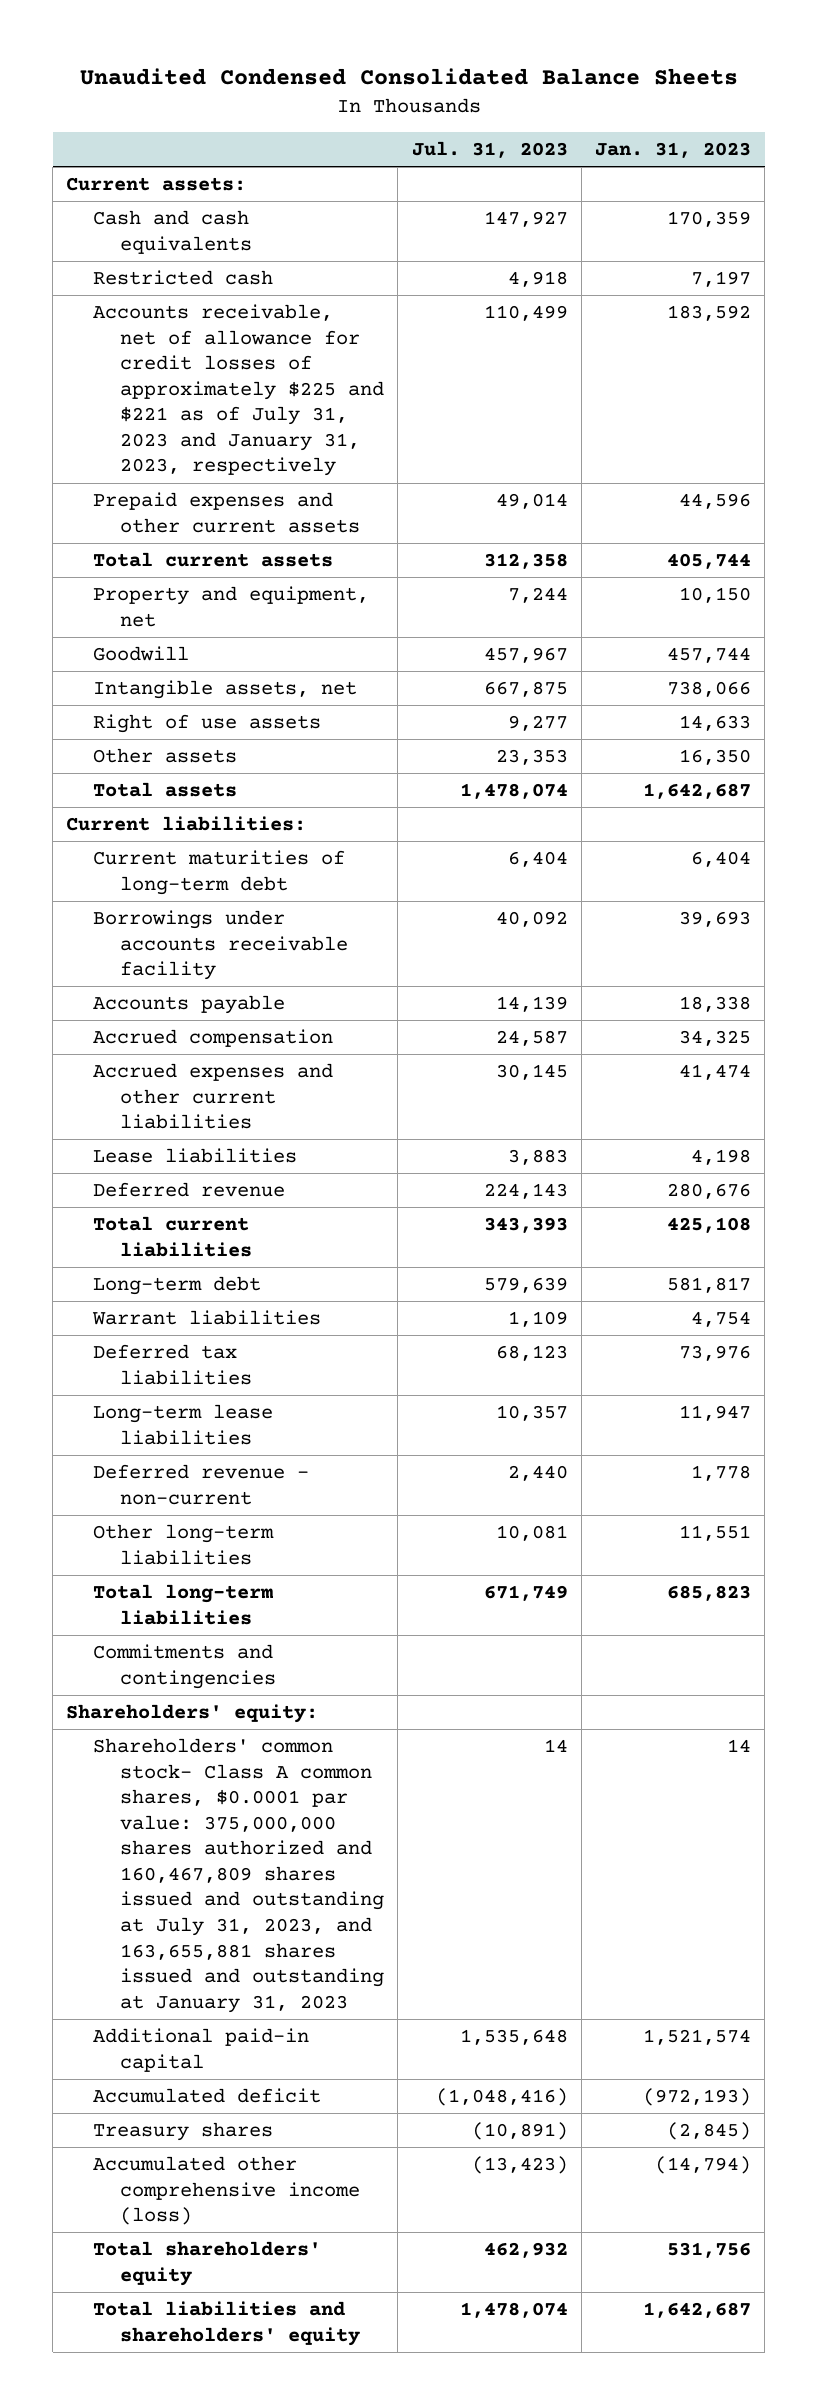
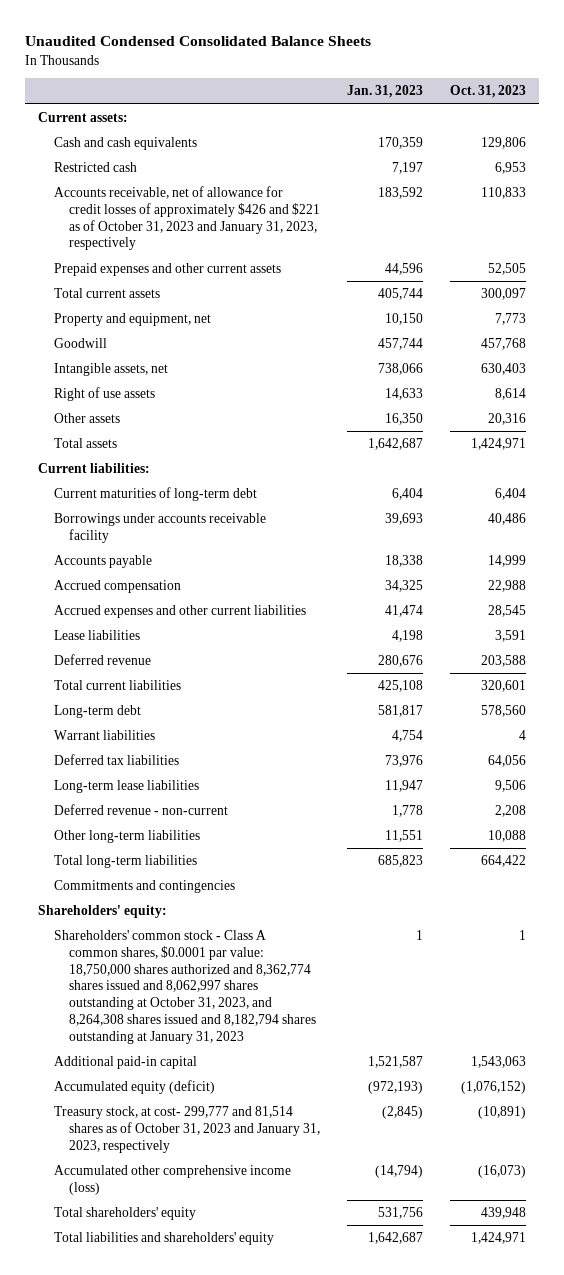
[411,140,568,158] Jul. 31, 2023 -> none
none -> [449,85,526,99] Oct. 31, 2023
[93,304,385,477] Accounts receivable, net of allowance for credit losses of approximately $225 and $221 as of July 31, 2023 and January 31, 2023, respectively -> [53,186,321,251] Accounts receivable, net of allowance for credit losses of approximately $426 and $221 as of October 31, 2023 and January 31, 2023, respectively
[93,1738,385,2013] Shareholders' common stock- Class A common shares, $0.0001 par value: 375,000,000 shares authorized and 160,467,809 shares issued and outstanding at July 31, 2023, and 163,655,881 shares issued and outstanding at January 31, 2023 -> [53,930,317,1044] Shareholders' common stock - Class A common shares, $0.0001 par value: 18,750,000 shares authorized and 8,362,774 shares issued and 8,062,997 shares outstanding at October 31, 2023, and 8,264,308 shares issued and 8,182,794 shares outstanding at January 31, 2023
[726,1739,751,1753] 14 -> [415,930,423,941] 1
[642,2029,751,2046] 1,521,574 -> [367,1056,423,1069] 1,521,587
[93,2088,322,2104] Accumulated deficit -> [53,1080,215,1095] Accumulated equity (deficit)
[93,2122,274,2142] Treasury shares -> [53,1106,321,1153] Treasury stock, at cost- 299,777 and 81,514 shares as of October 31, 2023 and January 31, 2023, respectively

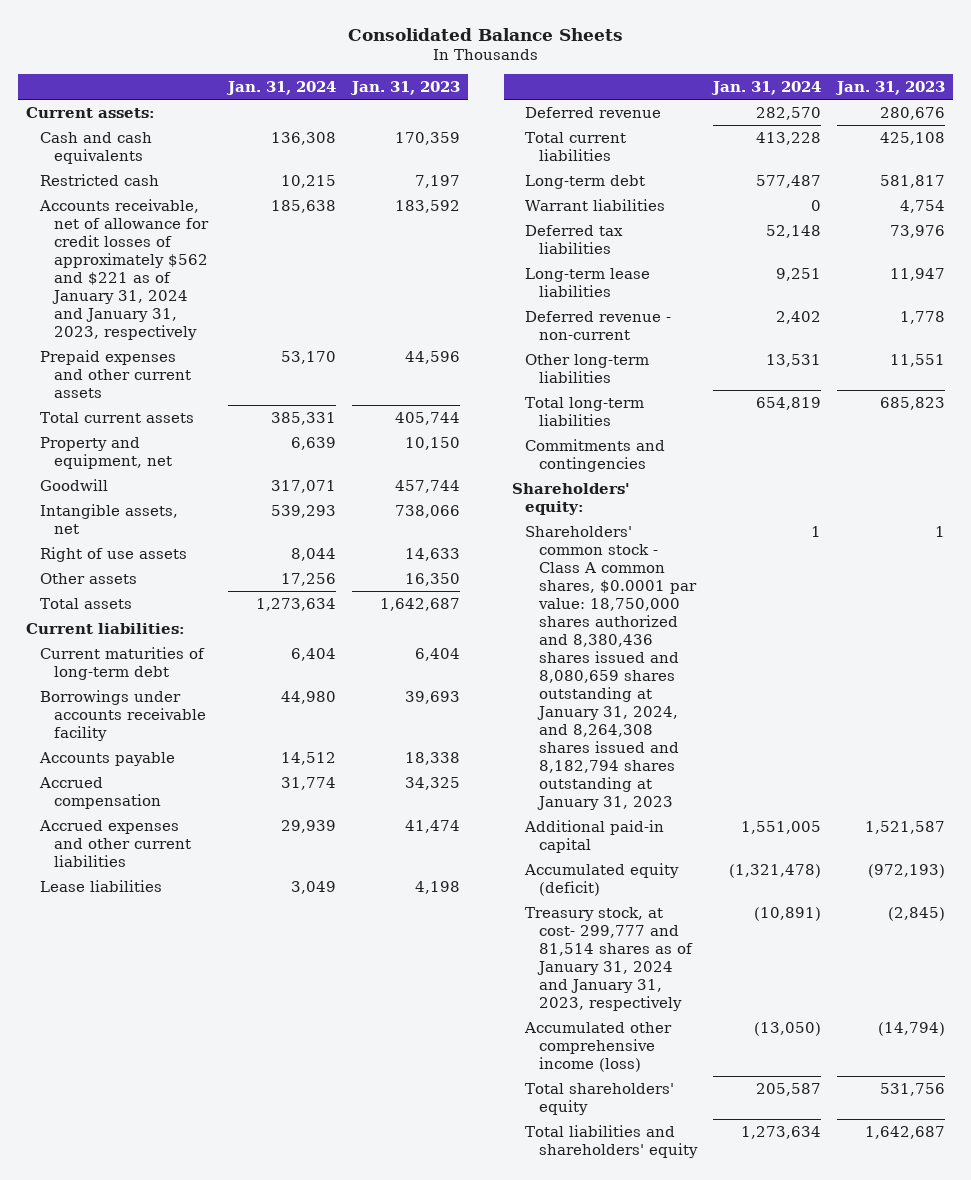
[24,36,371,47] Unaudited Condensed Consolidated Balance Sheets -> [347,27,623,41] Consolidated Balance Sheets
[449,85,526,99] Oct. 31, 2023 -> none
none -> [225,81,336,96] Jan. 31, 2024
[53,186,321,251] Accounts receivable, net of allowance for credit losses of approximately $426 and $221 as of October 31, 2023 and January 31, 2023, respectively -> [39,198,209,340] Accounts receivable, net of allowance for credit losses of approximately $562 and $221 as of January 31, 2024 and January 31, 2023, respectively
[53,930,317,1044] Shareholders' common stock - Class A common shares, $0.0001 par value: 18,750,000 shares authorized and 8,362,774 shares issued and 8,062,997 shares outstanding at October 31, 2023, and 8,264,308 shares issued and 8,182,794 shares outstanding at January 31, 2023 -> [525,525,698,810] Shareholders' common stock - Class A common shares, $0.0001 par value: 18,750,000 shares authorized and 8,380,436 shares issued and 8,080,659 shares outstanding at January 31, 2024, and 8,264,308 shares issued and 8,182,794 shares outstanding at January 31, 2023
[53,1106,321,1153] Treasury stock, at cost- 299,777 and 81,514 shares as of October 31, 2023 and January 31, 2023, respectively -> [525,906,694,1011] Treasury stock, at cost- 299,777 and 81,514 shares as of January 31, 2024 and January 31, 2023, respectively

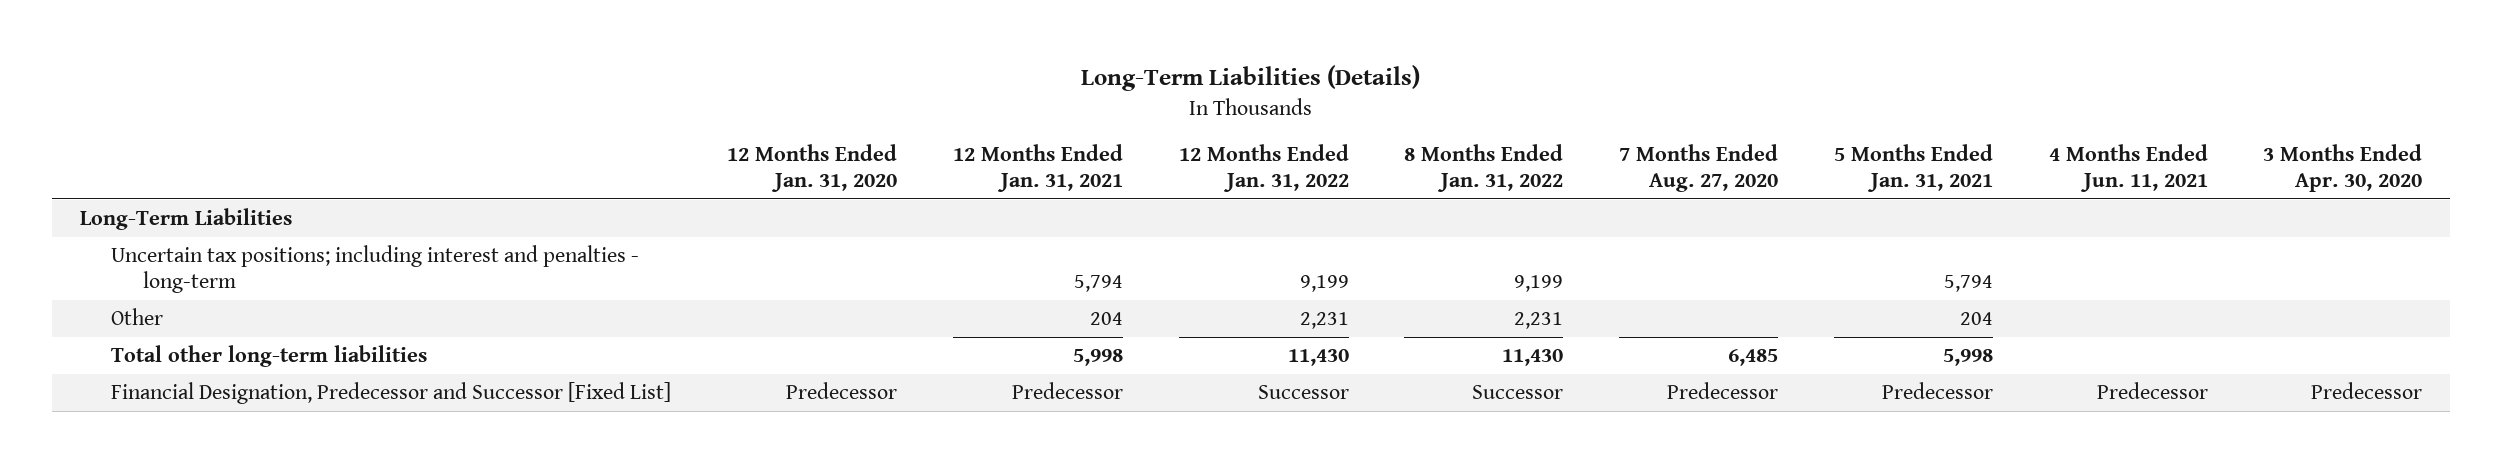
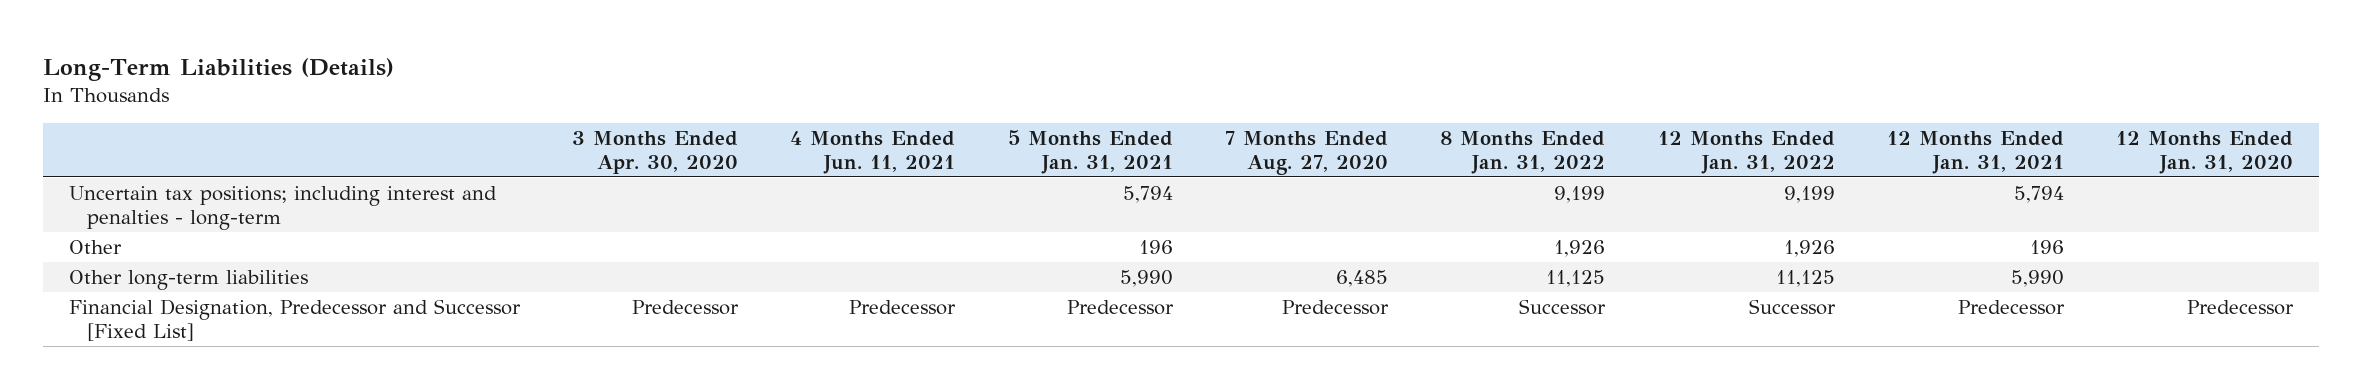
[79,208,292,231] Long-Term Liabilities -> none
[1089,312,1123,326] 204 -> [2029,239,2064,254] 196
[1299,312,1349,330] 2,231 -> [1783,239,1835,257] 1,926
[1514,312,1564,330] 2,231 -> [1554,239,1606,257] 1,926
[1959,312,1993,326] 204 -> [1138,239,1173,254] 196
[111,345,428,368] Total other long-term liabilities -> [68,269,308,290] Other long-term liabilities
[1072,349,1123,367] 5,998 -> [2010,269,2064,287] 5,990
[1287,349,1349,367] 11,430 -> [1775,269,1835,287] 11,125
[1502,349,1564,367] 11,430 -> [1546,269,1606,287] 11,125
[1942,349,1993,367] 5,998 -> [1119,269,1173,287] 5,990

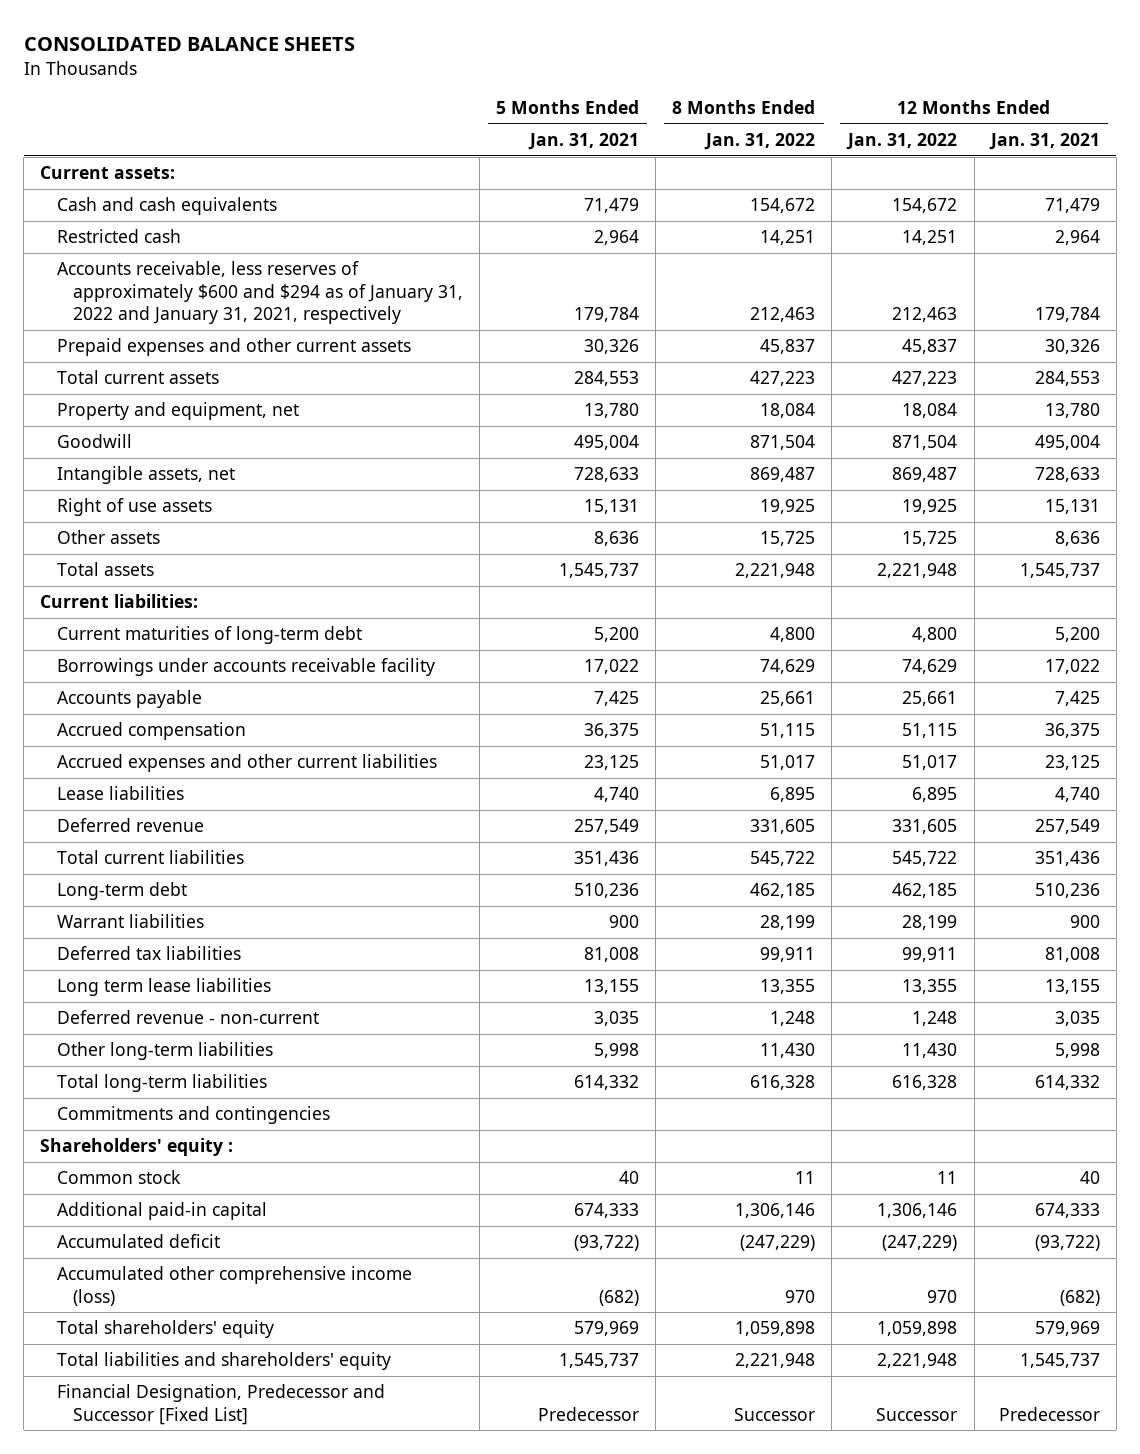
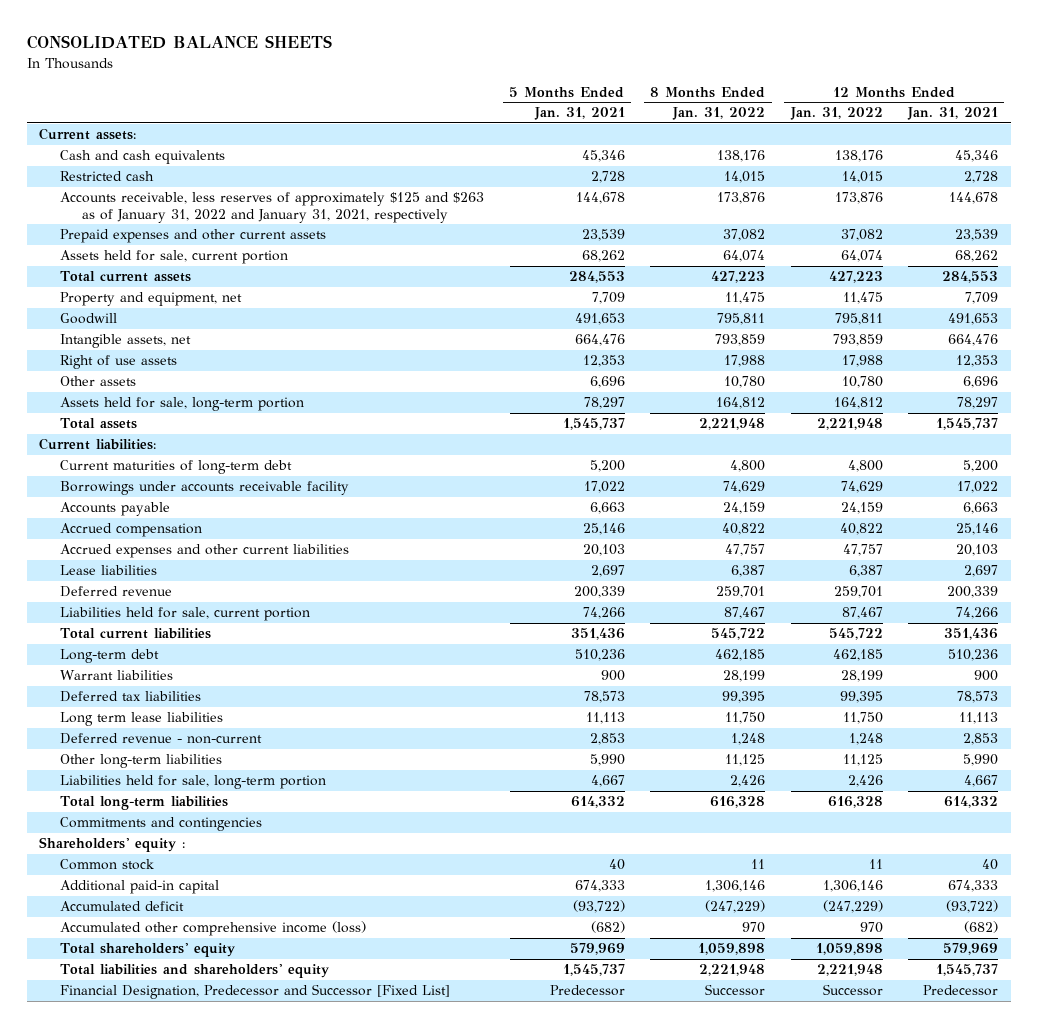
[584,198,640,214] 71,479 -> [581,150,625,163] 45,346
[750,198,816,214] 154,672 -> [717,150,766,163] 138,176
[892,198,958,214] 154,672 -> [834,150,883,163] 138,176
[1044,198,1100,214] 71,479 -> [955,150,999,163] 45,346
[594,230,640,246] 2,964 -> [590,171,625,184] 2,728
[760,230,816,246] 14,251 -> [724,171,766,184] 14,015
[902,230,958,246] 14,251 -> [841,171,883,184] 14,015
[1054,230,1100,246] 2,964 -> [964,171,999,184] 2,728
[56,261,463,325] Accounts receivable, less reserves of approximately $600 and $294 as of January 31, 2022 and January 31, 2021, respectively -> [60,192,485,223] Accounts receivable, less reserves of approximately $125 and $263 as of January 31, 2022 and January 31, 2021, respectively
[574,307,640,323] 179,784 -> [575,192,625,205] 144,678
[750,307,816,323] 212,463 -> [717,192,766,205] 173,876
[892,307,958,323] 212,463 -> [834,192,883,205] 173,876
[1034,307,1100,323] 179,784 -> [949,192,999,205] 144,678
[584,339,640,355] 30,326 -> [581,229,625,242] 23,539
[760,339,816,355] 45,837 -> [723,229,766,242] 37,082
[902,339,958,355] 45,837 -> [840,229,883,242] 37,082
[1044,339,1100,355] 30,326 -> [955,229,999,242] 23,539
none -> [60,250,289,265] Assets held for sale, current portion
[584,403,640,419] 13,780 -> [591,292,625,305] 7,709
[760,403,816,419] 18,084 -> [725,292,766,305] 11,475
[902,403,958,419] 18,084 -> [842,292,883,305] 11,475
[1044,403,1100,419] 13,780 -> [965,292,999,305] 7,709
[574,435,640,451] 495,004 -> [574,313,625,326] 491,653
[750,435,816,451] 871,504 -> [717,313,766,326] 795,811
[892,435,958,451] 871,504 -> [834,313,883,326] 795,811
[1034,435,1100,451] 495,004 -> [948,313,999,326] 491,653
[574,467,640,483] 728,633 -> [574,334,625,347] 664,476
[750,467,816,483] 869,487 -> [715,334,766,347] 793,859
[892,467,958,483] 869,487 -> [832,334,883,347] 793,859
[1034,467,1100,483] 728,633 -> [948,334,999,347] 664,476
[584,499,640,515] 15,131 -> [582,355,625,368] 12,353
[760,499,816,515] 19,925 -> [724,355,766,368] 17,988
[902,499,958,515] 19,925 -> [841,355,883,368] 17,988
[1044,499,1100,515] 15,131 -> [956,355,999,368] 12,353
[594,531,640,547] 8,636 -> [589,376,625,389] 6,696
[760,531,816,547] 15,725 -> [724,376,766,389] 10,780
[902,531,958,547] 15,725 -> [841,376,883,389] 10,780
[1054,531,1100,547] 8,636 -> [963,376,999,389] 6,696
none -> [60,397,305,412] Assets held for sale, long-term portion
[594,691,640,707] 7,425 -> [589,502,625,515] 6,663
[760,691,816,707] 25,661 -> [723,502,766,515] 24,159
[902,691,958,707] 25,661 -> [840,502,883,515] 24,159
[1054,691,1100,707] 7,425 -> [963,502,999,515] 6,663
[584,723,640,739] 36,375 -> [582,523,625,536] 25,146
[760,723,816,739] 51,115 -> [722,523,766,536] 40,822
[902,723,958,739] 51,115 -> [839,523,883,536] 40,822
[1044,723,1100,739] 36,375 -> [956,523,999,536] 25,146
[584,755,640,771] 23,125 -> [582,544,625,557] 20,103
[760,755,816,771] 51,017 -> [725,544,766,557] 47,757
[902,755,958,771] 51,017 -> [842,544,883,557] 47,757
[1044,755,1100,771] 23,125 -> [956,544,999,557] 20,103
[594,787,640,803] 4,740 -> [590,565,625,578] 2,697
[770,787,816,803] 6,895 -> [731,565,766,578] 6,387
[912,787,958,803] 6,895 -> [848,565,883,578] 6,387
[1054,787,1100,803] 4,740 -> [964,565,999,578] 2,697
[574,819,640,835] 257,549 -> [573,586,625,599] 200,339
[750,819,816,835] 331,605 -> [716,586,766,599] 259,701
[892,819,958,835] 331,605 -> [833,586,883,599] 259,701
[1034,819,1100,835] 257,549 -> [947,586,999,599] 200,339
none -> [60,607,311,622] Liabilities held for sale, current portion
[584,947,640,963] 81,008 -> [583,691,625,704] 78,573
[760,947,816,963] 99,911 -> [722,691,766,704] 99,395
[902,947,958,963] 99,911 -> [839,691,883,704] 99,395
[1044,947,1100,963] 81,008 -> [957,691,999,704] 78,573
[584,979,640,995] 13,155 -> [585,712,625,725] 11,113
[760,979,816,995] 13,355 -> [725,712,766,725] 11,750
[902,979,958,995] 13,355 -> [842,712,883,725] 11,750
[1044,979,1100,995] 13,155 -> [959,712,999,725] 11,113
[594,1011,640,1027] 3,035 -> [589,733,625,746] 2,853
[1054,1011,1100,1027] 3,035 -> [963,733,999,746] 2,853
[594,1043,640,1059] 5,998 -> [589,754,625,767] 5,990
[760,1043,816,1059] 11,430 -> [725,754,766,767] 11,125
[902,1043,958,1059] 11,430 -> [842,754,883,767] 11,125
[1054,1043,1100,1059] 5,998 -> [963,754,999,767] 5,990
none -> [60,775,327,790] Liabilities held for sale, long-term portion

